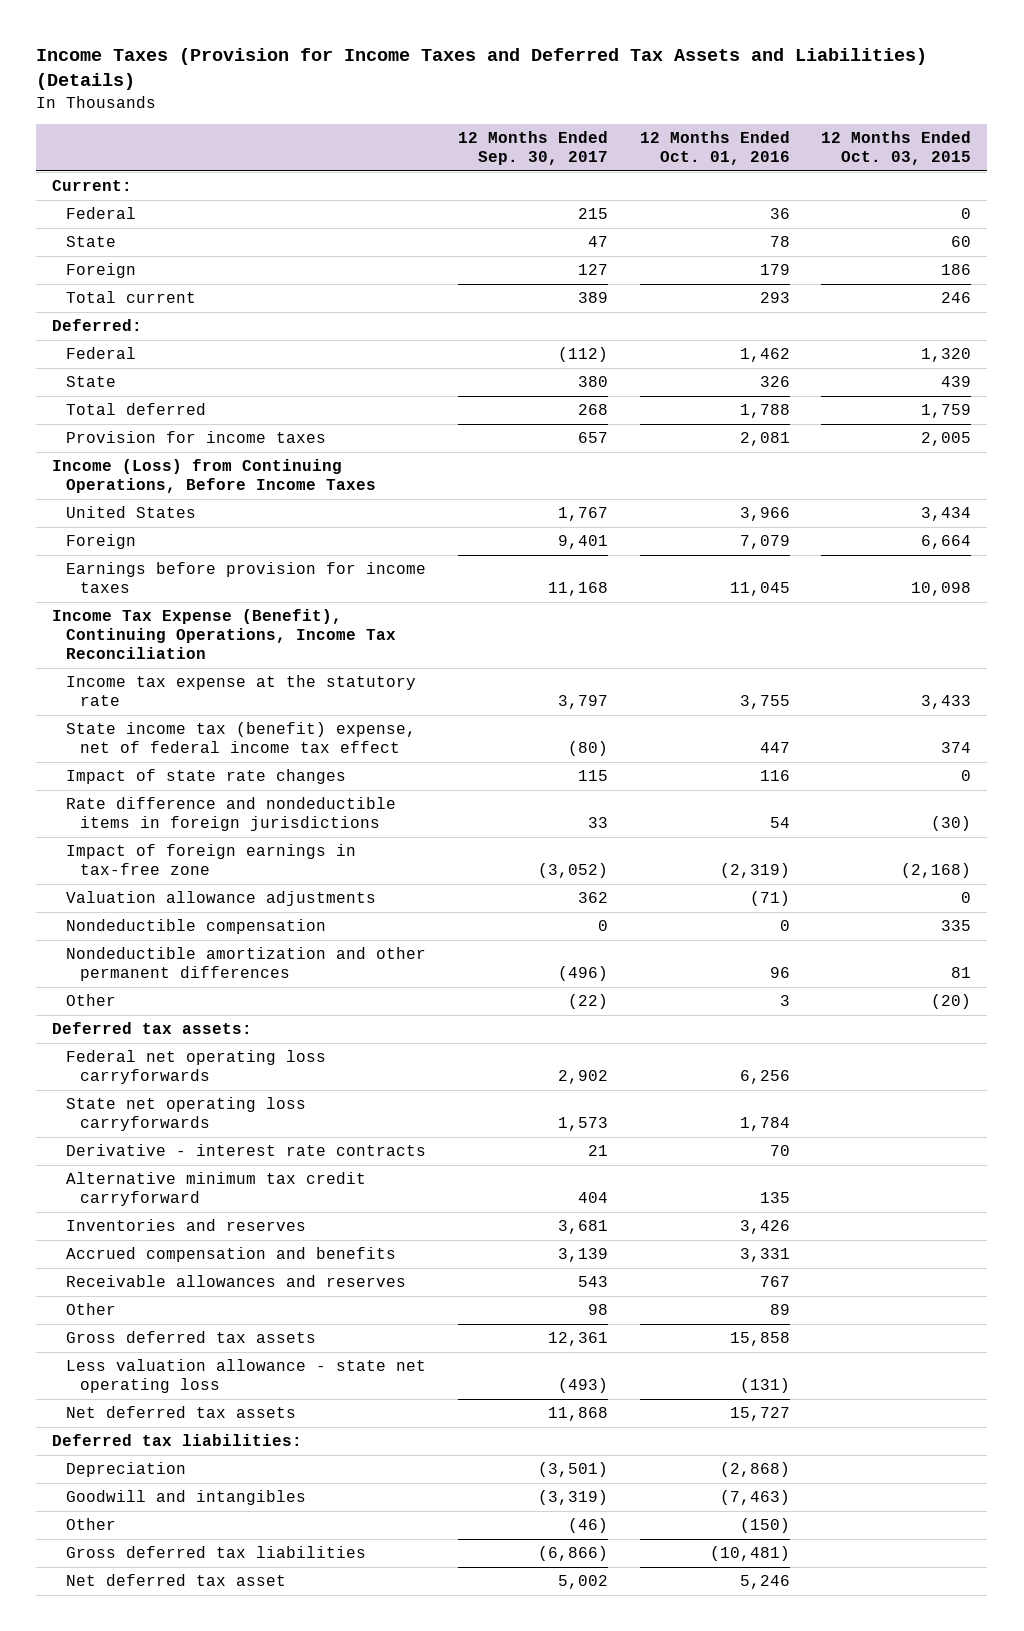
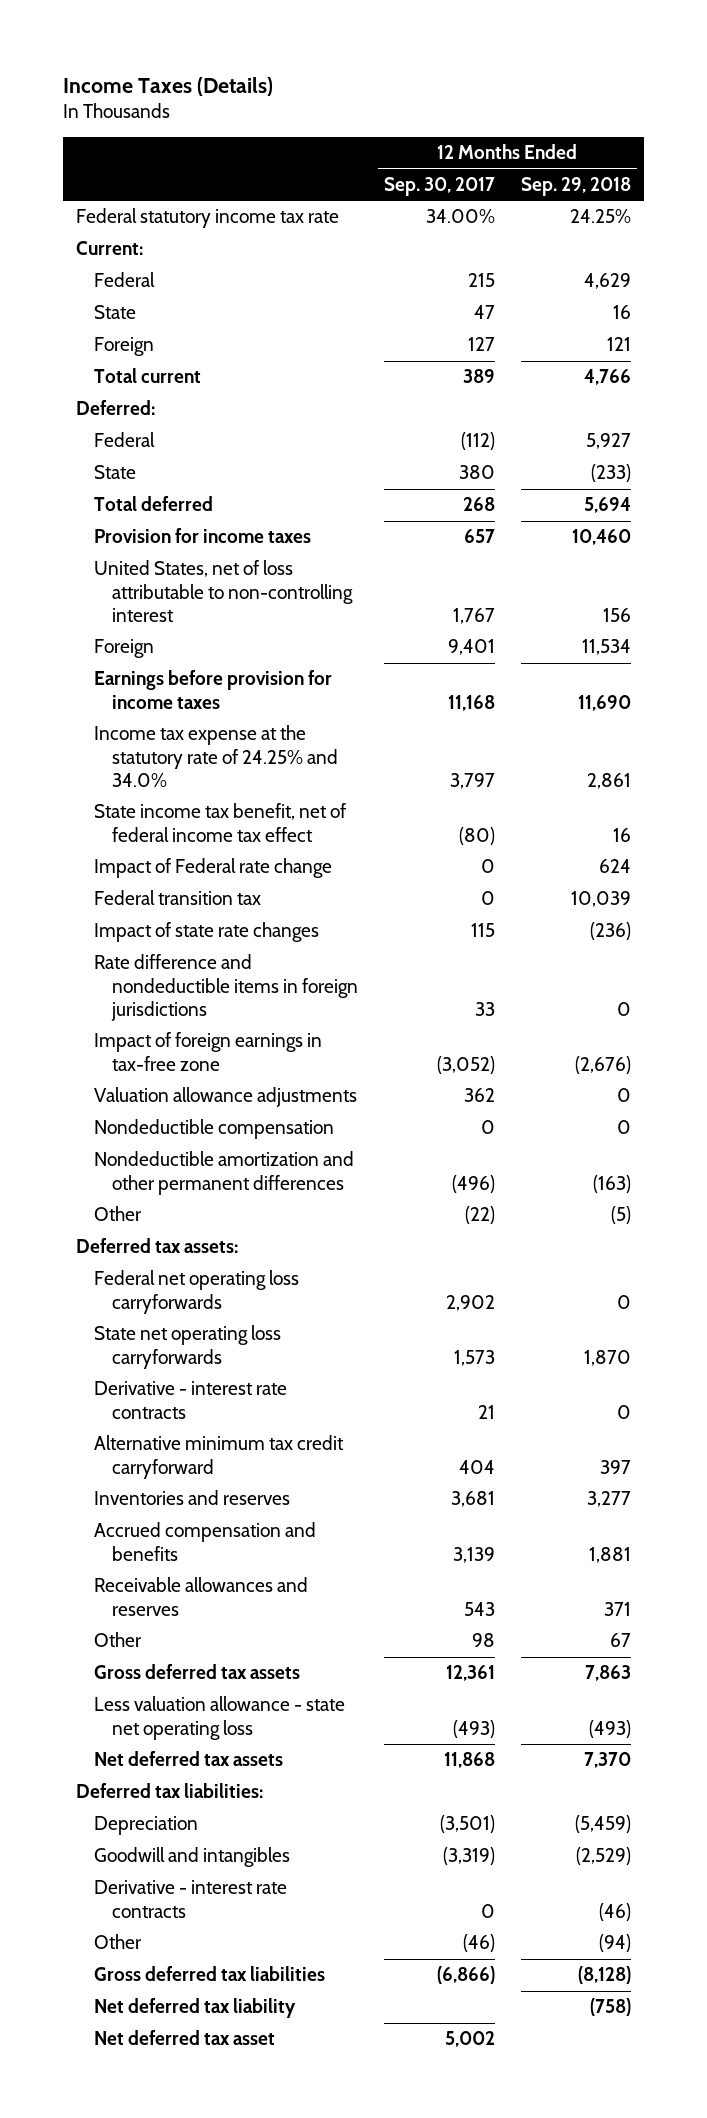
[36,48,928,91] Income Taxes (Provision for Income Taxes and Deferred Tax Assets and Liabilities) (Details) -> [63,76,274,96] Income Taxes (Details)
[639,131,790,166] 12 Months Ended Oct. 01, 2016 -> none
[821,131,972,166] 12 Months Ended Oct. 03, 2015 -> none
none -> [520,176,631,196] Sep. 29, 2018
none -> [76,208,340,229] Federal statutory income tax rate
[52,459,376,494] Income (Loss) from Continuing Operations, Before Income Taxes -> none
[65,506,196,519] United States -> [94,560,354,623] United States, net of loss attributable to non-controlling interest
[52,609,396,660] Income Tax Expense (Benefit), Continuing Operations, Income Tax Reconciliation -> none
[65,675,416,707] Income tax expense at the statutory rate -> [94,725,339,788] Income tax expense at the statutory rate of 24.25% and 34.0%
[65,722,416,754] State income tax (benefit) expense, net of federal income tax effect -> [94,803,348,842] State income tax benefit, net of federal income tax effect
none -> [94,858,333,879] Impact of Federal rate change
none -> [94,890,262,906] Federal transition tax
none -> [94,1880,288,1918] Derivative - interest rate contracts
none -> [94,1998,297,2019] Net deferred tax liability

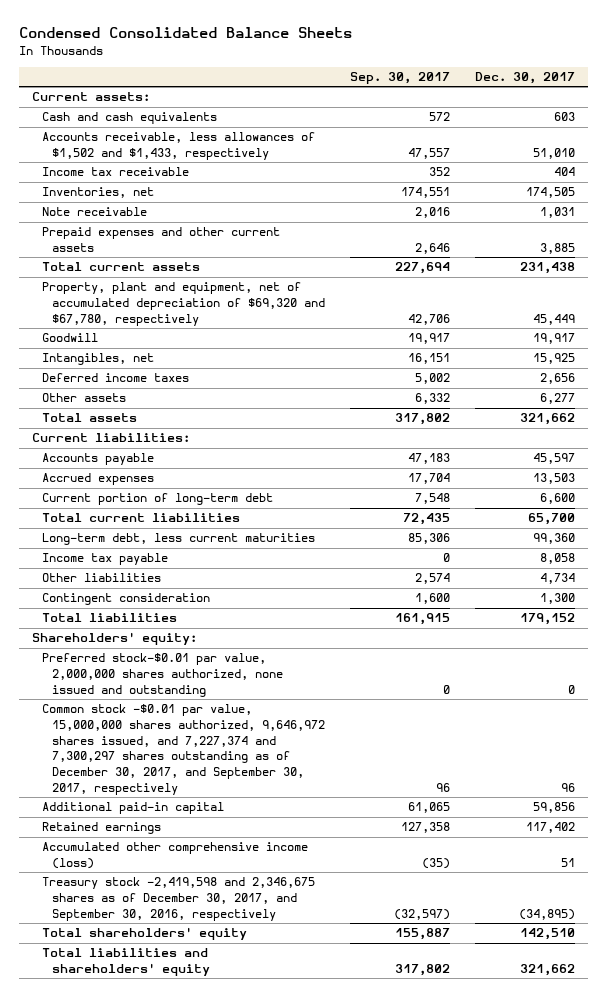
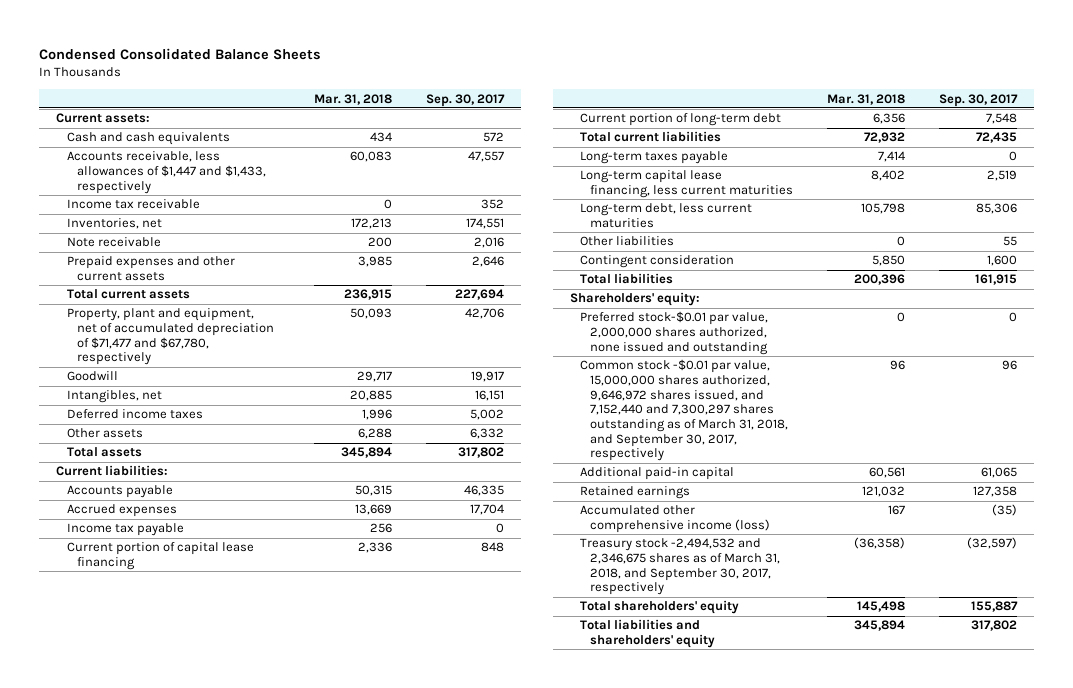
[475,72,576,85] Dec. 30, 2017 -> none
none -> [313,93,392,105] Mar. 31, 2018
[42,132,316,161] Accounts receivable, less allowances of $1,502 and $1,433, respectively -> [66,151,266,194] Accounts receivable, less allowances of $1,447 and $1,433, respectively
[42,282,326,326] Property, plant and equipment, net of accumulated depreciation of $69,320 and $67,780, respectively -> [66,308,274,366] Property, plant and equipment, net of accumulated depreciation of $71,477 and $67,780, respectively
[408,453,451,465] 47,183 -> [463,485,504,497] 46,335
[42,553,169,566] Income tax payable -> [66,523,184,537] Income tax payable
none -> [66,542,254,571] Current portion of capital lease financing
none -> [579,151,728,165] Long-term taxes payable
none -> [579,170,794,199] Long-term capital lease financing, less current maturities
[415,573,451,585] 2,574 -> [1002,236,1017,247] 55
[42,704,326,795] Common stock -$0.01 par value, 15,000,000 shares authorized, 9,646,972 shares issued, and 7,227,374 and 7,300,297 shares outstanding as of December 30, 2017, and September 30, 2017, respectively -> [579,359,789,462] Common stock -$0.01 par value, 15,000,000 shares authorized, 9,646,972 shares issued, and 7,152,440 and 7,300,297 shares outstanding as of March 31, 2018, and September 30, 2017, respectively
[42,877,316,921] Treasury stock -2,419,598 and 2,346,675 shares as of December 30, 2017, and September 30, 2016, respectively -> [579,538,781,596] Treasury stock -2,494,532 and 2,346,675 shares as of March 31, 2018, and September 30, 2017, respectively

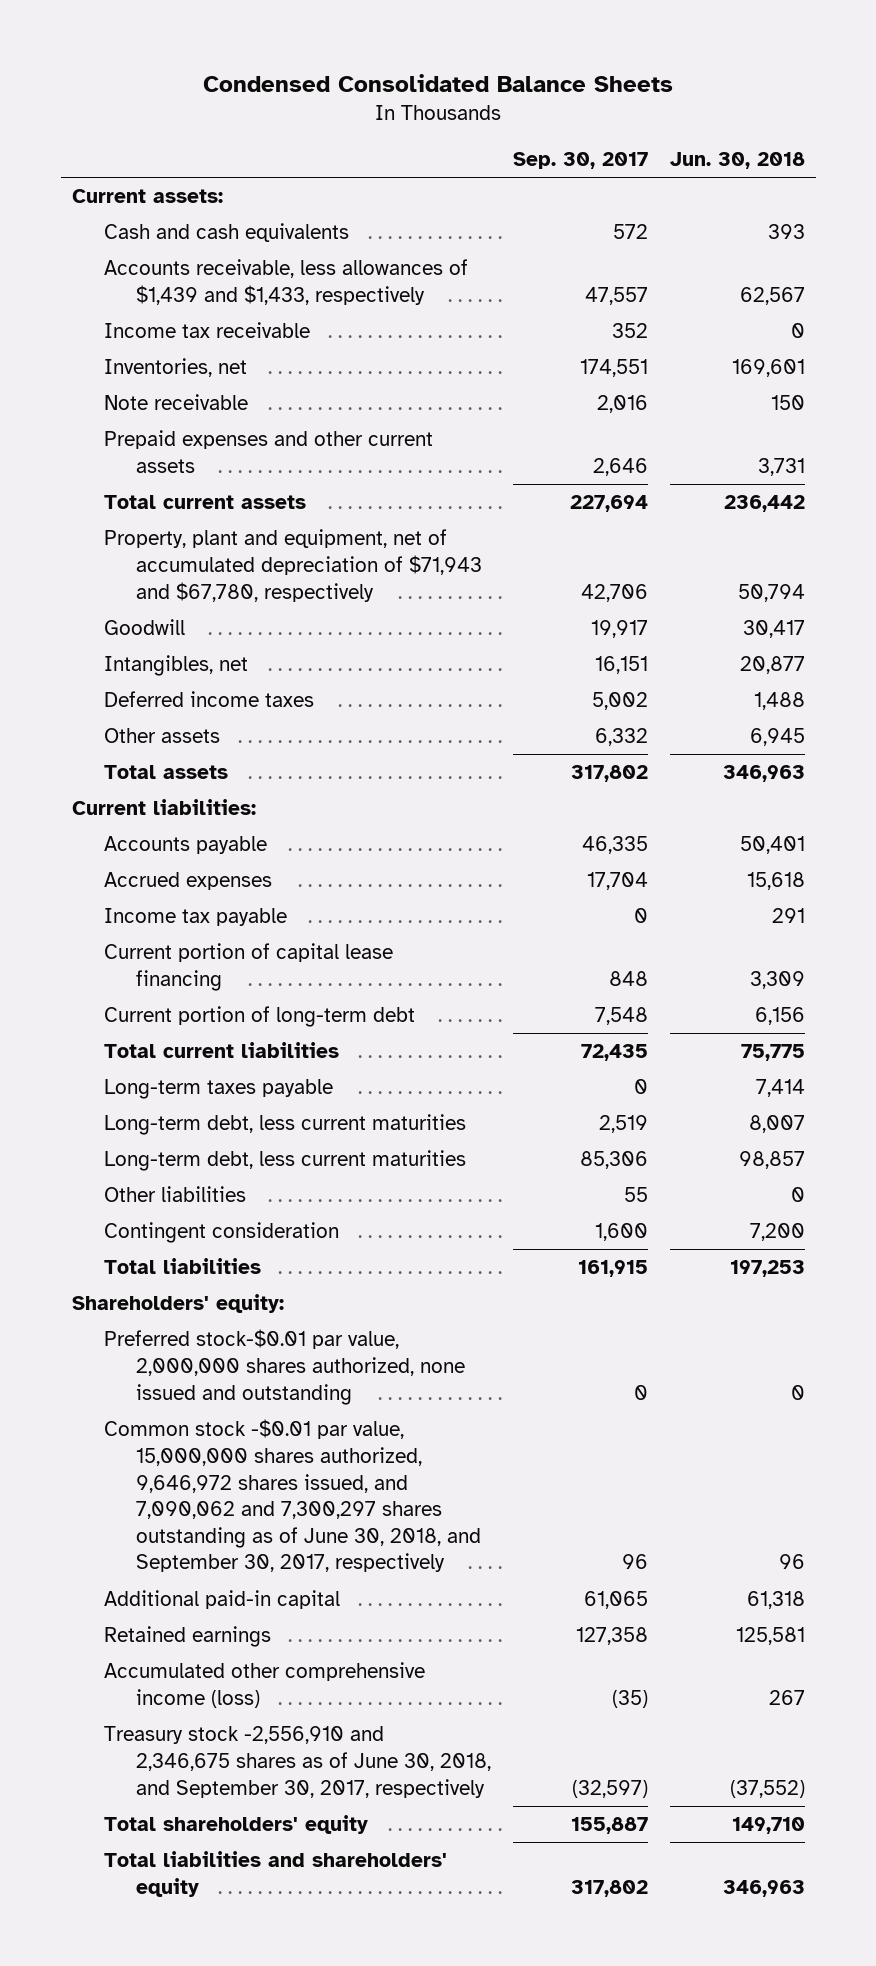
[313,93,392,105] Mar. 31, 2018 -> none
none -> [669,151,805,169] Jun. 30, 2018
[66,151,266,194] Accounts receivable, less allowances of $1,447 and $1,433, respectively -> [103,259,468,305] Accounts receivable, less allowances of $1,439 and $1,433, respectively
[66,308,274,366] Property, plant and equipment, net of accumulated depreciation of $71,477 and $67,780, respectively -> [103,529,482,602] Property, plant and equipment, net of accumulated depreciation of $71,943 and $67,780, respectively
[579,170,794,199] Long-term capital lease financing, less current maturities -> [103,1114,466,1136] Long-term debt, less current maturities
[579,359,789,462] Common stock -$0.01 par value, 15,000,000 shares authorized, 9,646,972 shares issued, and 7,152,440 and 7,300,297 shares outstanding as of March 31, 2018, and September 30, 2017, respectively -> [103,1419,481,1573] Common stock -$0.01 par value, 15,000,000 shares authorized, 9,646,972 shares issued, and 7,090,062 and 7,300,297 shares outstanding as of June 30, 2018, and September 30, 2017, respectively
[579,538,781,596] Treasury stock -2,494,532 and 2,346,675 shares as of March 31, 2018, and September 30, 2017, respectively -> [103,1726,491,1798] Treasury stock -2,556,910 and 2,346,675 shares as of June 30, 2018, and September 30, 2017, respectively

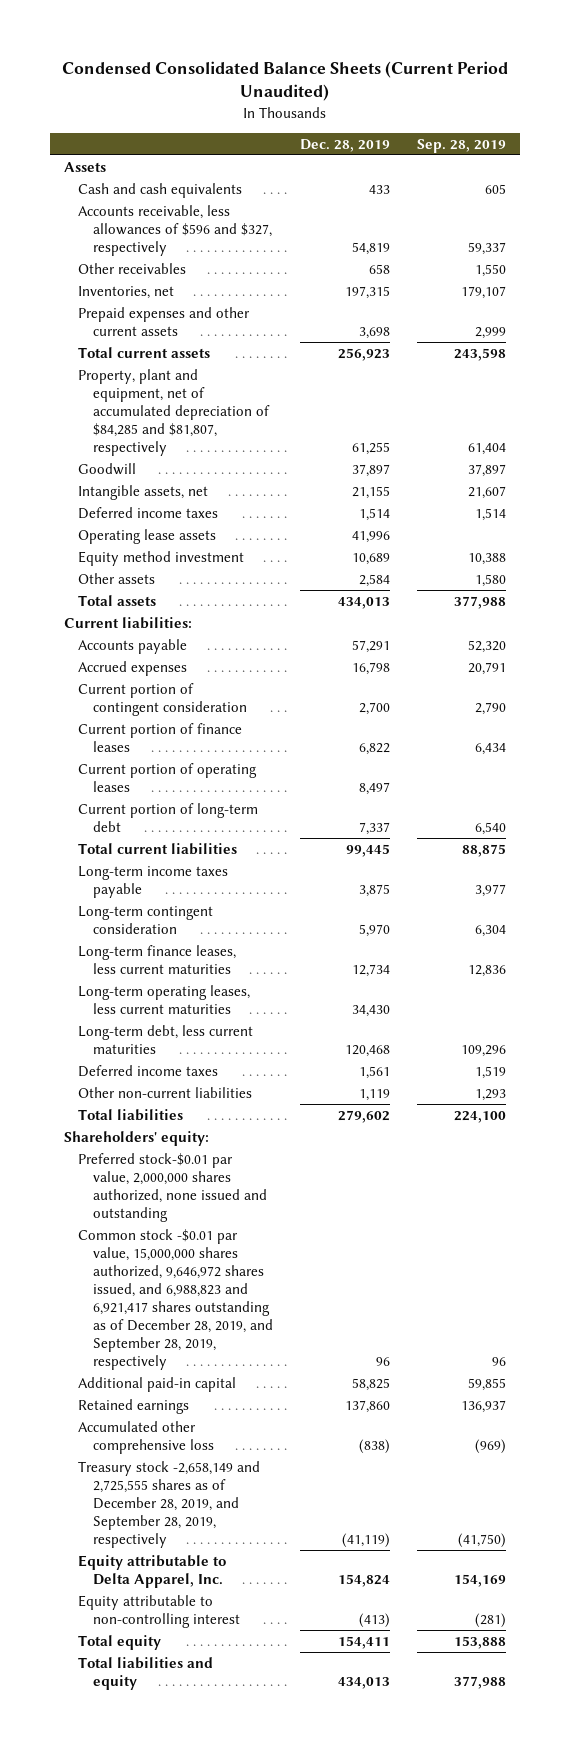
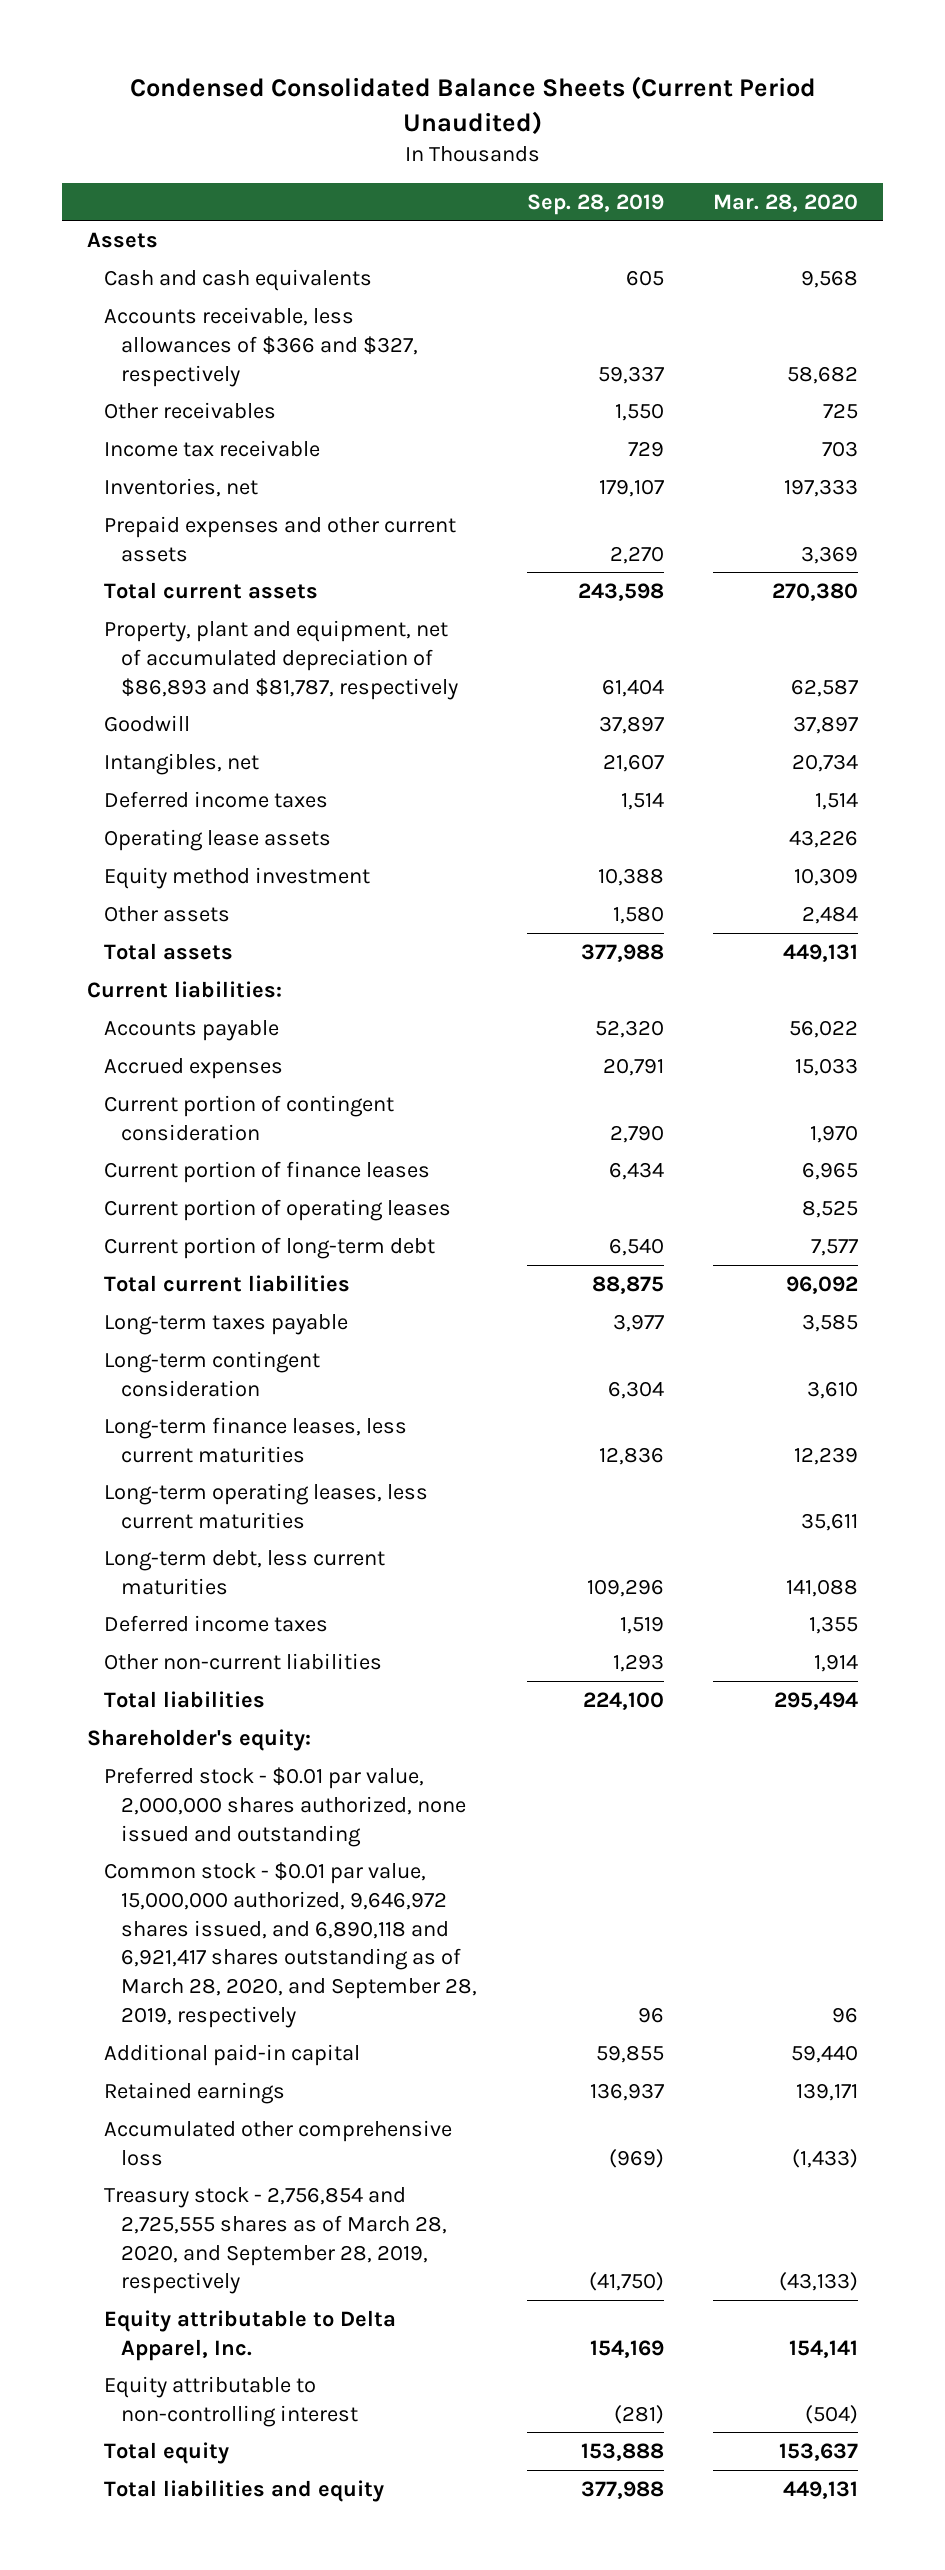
[300,138,391,152] Dec. 28, 2019 -> none
none -> [713,193,859,212] Mar. 28, 2020
[78,204,272,256] Accounts receivable, less allowances of $596 and $327, respectively -> [103,306,419,387] Accounts receivable, less allowances of $366 and $327, respectively
none -> [103,439,320,457] Income tax receivable
[475,326,507,339] 2,999 -> [609,545,664,564] 2,270
[78,368,270,456] Property, plant and equipment, net of accumulated depreciation of $84,285 and $81,807, respectively -> [103,619,459,700] Property, plant and equipment, net of accumulated depreciation of $86,893 and $81,787, respectively
[78,484,209,500] Intangible assets, net -> [103,752,259,775] Intangibles, net
[78,865,229,898] Long-term income taxes payable -> [103,1313,348,1335] Long-term taxes payable
[63,1130,209,1146] Shareholders' equity: -> [86,1728,311,1751] Shareholder's equity:
[78,1152,267,1222] Preferred stock-$0.01 par value, 2,000,000 shares authorized, none issued and outstanding -> [103,1766,467,1847] Preferred stock - $0.01 par value, 2,000,000 shares authorized, none issued and outstanding
[78,1228,273,1370] Common stock -$0.01 par value, 15,000,000 shares authorized, 9,646,972 shares issued, and 6,988,823 and 6,921,417 shares outstanding as of December 28, 2019, and September 28, 2019, respectively -> [103,1861,478,2029] Common stock - $0.01 par value, 15,000,000 authorized, 9,646,972 shares issued, and 6,890,118 and 6,921,417 shares outstanding as of March 28, 2020, and September 28, 2019, respectively
[78,1460,261,1548] Treasury stock -2,658,149 and 2,725,555 shares as of December 28, 2019, and September 28, 2019, respectively -> [103,2186,448,2295] Treasury stock - 2,756,854 and 2,725,555 shares as of March 28, 2020, and September 28, 2019, respectively

